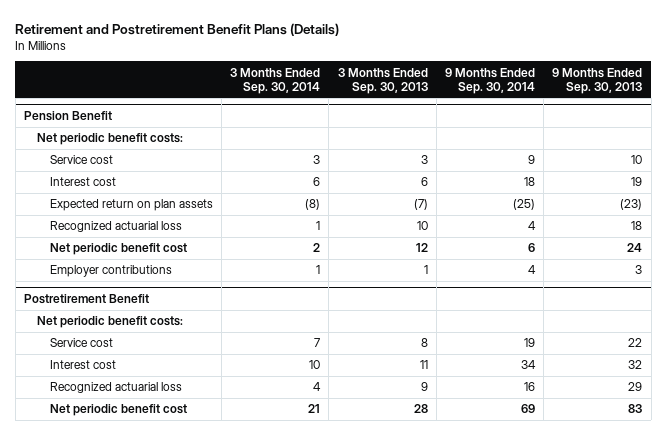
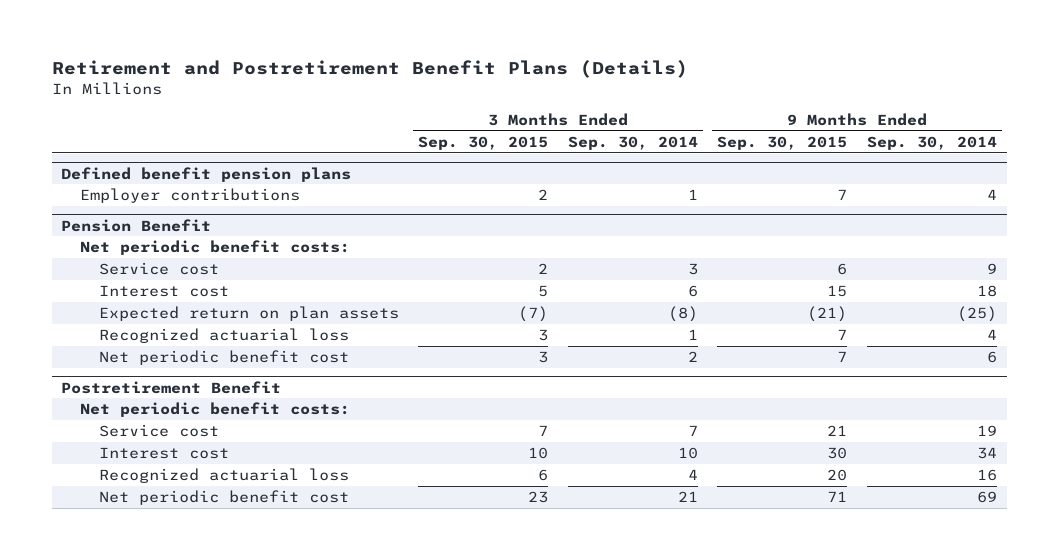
[337,67,428,94] 3 Months Ended Sep. 30, 2013 -> none
[552,67,643,94] 9 Months Ended Sep. 30, 2013 -> none
none -> [418,136,549,151] Sep. 30, 2015
none -> [717,136,848,151] Sep. 30, 2015
none -> [61,166,352,182] Defined benefit pension plans
none -> [80,188,301,204] Employer contributions
[49,265,172,278] Employer contributions -> none

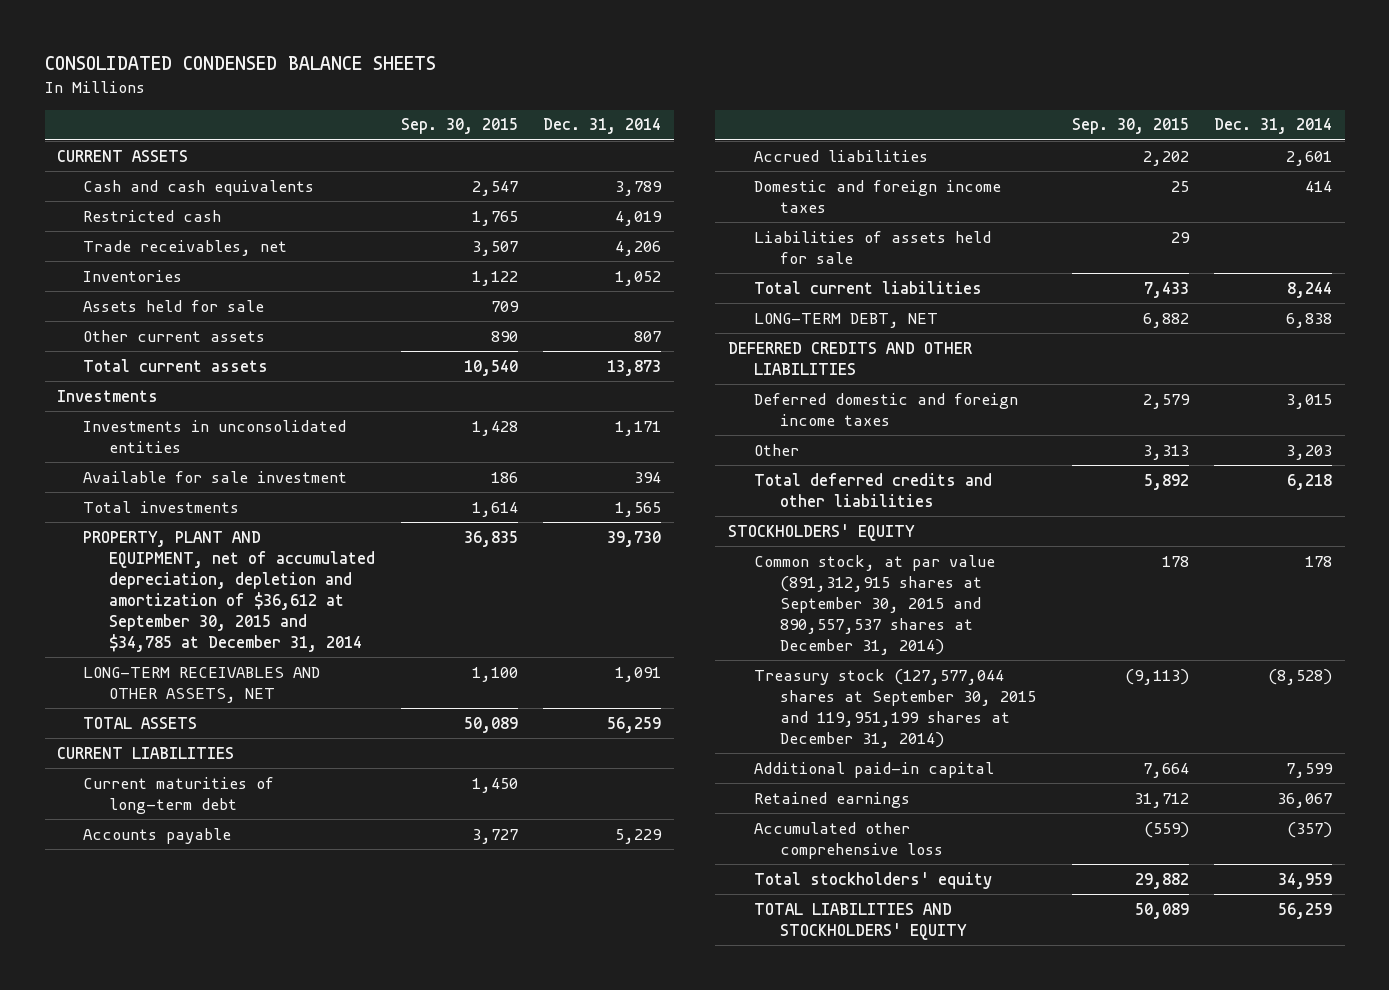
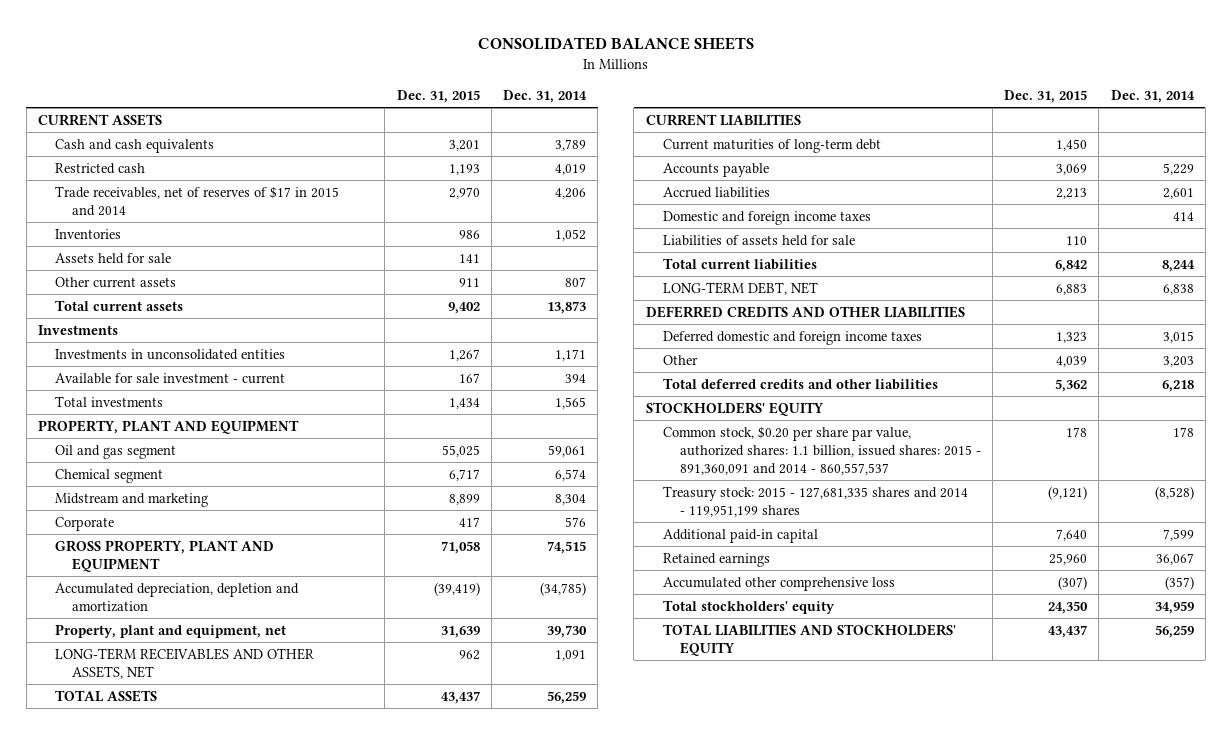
[44,56,436,71] CONSOLIDATED CONDENSED BALANCE SHEETS -> [477,36,754,50] CONSOLIDATED BALANCE SHEETS
[400,118,518,135] Sep. 30, 2015 -> none
none -> [396,89,480,103] Dec. 31, 2015
[83,239,288,256] Trade receivables, net -> [55,185,340,216] Trade receivables, net of reserves of $17 in 2015 and 2014
[83,470,348,483] Available for sale investment -> [55,372,286,384] Available for sale investment - current
none -> [38,419,300,434] PROPERTY, PLANT AND EQUIPMENT
none -> [55,444,177,459] Oil and gas segment
none -> [55,468,164,483] Chemical segment
none -> [55,492,209,507] Midstream and marketing
none -> [55,516,115,531] Corporate
none -> [55,539,275,572] GROSS PROPERTY, PLANT AND EQUIPMENT
none -> [55,582,300,612] Accumulated depreciation, depletion and amortization
[83,530,376,652] PROPERTY, PLANT AND EQUIPMENT, net of accumulated depreciation, depletion and amortization of $36,612 at September 30, 2015 and $34,785 at December 31, 2014 -> [55,623,287,638] Property, plant and equipment, net
[754,554,996,655] Common stock, at par value (891,312,915 shares at September 30, 2015 and 890,557,537 shares at December 31, 2014) -> [662,425,981,475] Common stock, $0.20 per share par value, authorized shares: 1.1 billion, issued shares: 2015 - 891,360,091 and 2014 - 860,557,537
[754,668,1037,748] Treasury stock (127,577,044 shares at September 30, 2015 and 119,951,199 shares at December 31, 2014) -> [662,485,968,517] Treasury stock: 2015 - 127,681,335 shares and 2014 - 119,951,199 shares

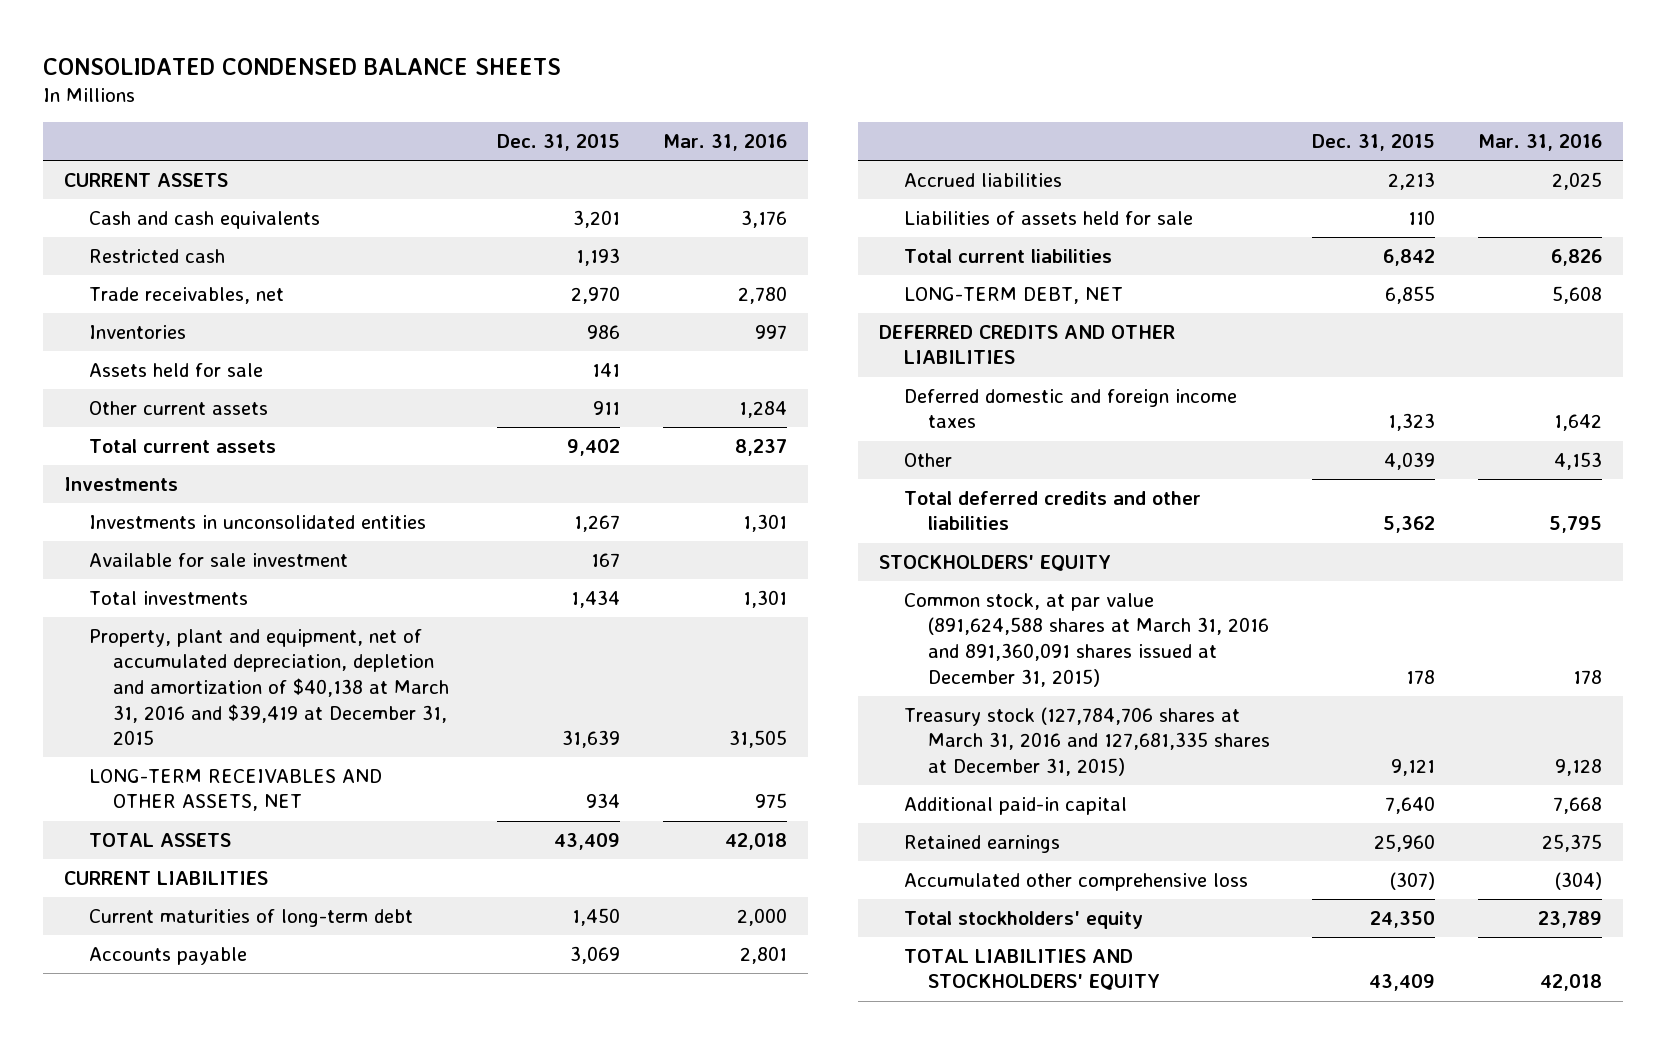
[477,36,754,50] CONSOLIDATED BALANCE SHEETS -> [43,57,562,75] CONSOLIDATED CONDENSED BALANCE SHEETS
[502,89,587,103] Dec. 31, 2014 -> none
none -> [662,134,787,152] Mar. 31, 2016
[55,185,340,216] Trade receivables, net of reserves of $17 in 2015 and 2014 -> [88,286,284,304] Trade receivables, net
[55,372,286,384] Available for sale investment - current -> [88,552,348,567] Available for sale investment
[38,419,300,434] PROPERTY, PLANT AND EQUIPMENT -> none
[55,444,177,459] Oil and gas segment -> none
[55,468,164,483] Chemical segment -> none
[55,492,209,507] Midstream and marketing -> none
[55,516,115,531] Corporate -> none
[55,539,275,572] GROSS PROPERTY, PLANT AND EQUIPMENT -> none
[55,582,300,612] Accumulated depreciation, depletion and amortization -> none
[55,623,287,638] Property, plant and equipment, net -> [88,628,450,746] Property, plant and equipment, net of accumulated depreciation, depletion and amortization of $40,138 at March 31, 2016 and $39,419 at December 31, 2015
[458,649,480,660] 962 -> [586,793,621,809] 934
[440,690,480,704] 43,437 -> [554,832,621,850] 43,409
[662,210,871,225] Domestic and foreign income taxes -> none
[1056,283,1088,295] 6,883 -> [1385,285,1436,304] 6,855
[662,425,981,475] Common stock, $0.20 per share par value, authorized shares: 1.1 billion, issued shares: 2015 - 891,360,091 and 2014 - 860,557,537 -> [903,592,1270,687] Common stock, at par value (891,624,588 shares at March 31, 2016 and 891,360,091 shares issued at December 31, 2015)
[662,485,968,517] Treasury stock: 2015 - 127,681,335 shares and 2014 - 119,951,199 shares -> [903,706,1271,776] Treasury stock (127,784,706 shares at March 31, 2016 and 127,681,335 shares at December 31, 2015)
[1048,485,1088,500] (9,121) -> [1391,758,1436,776] 9,121
[1048,624,1088,638] 43,437 -> [1369,974,1436,992] 43,409

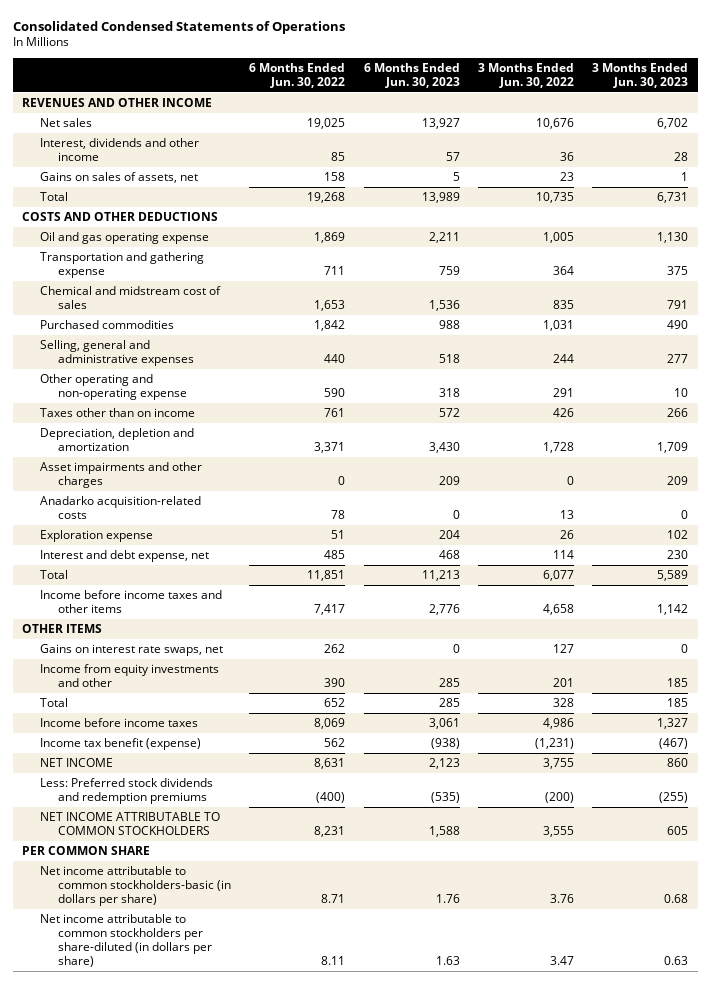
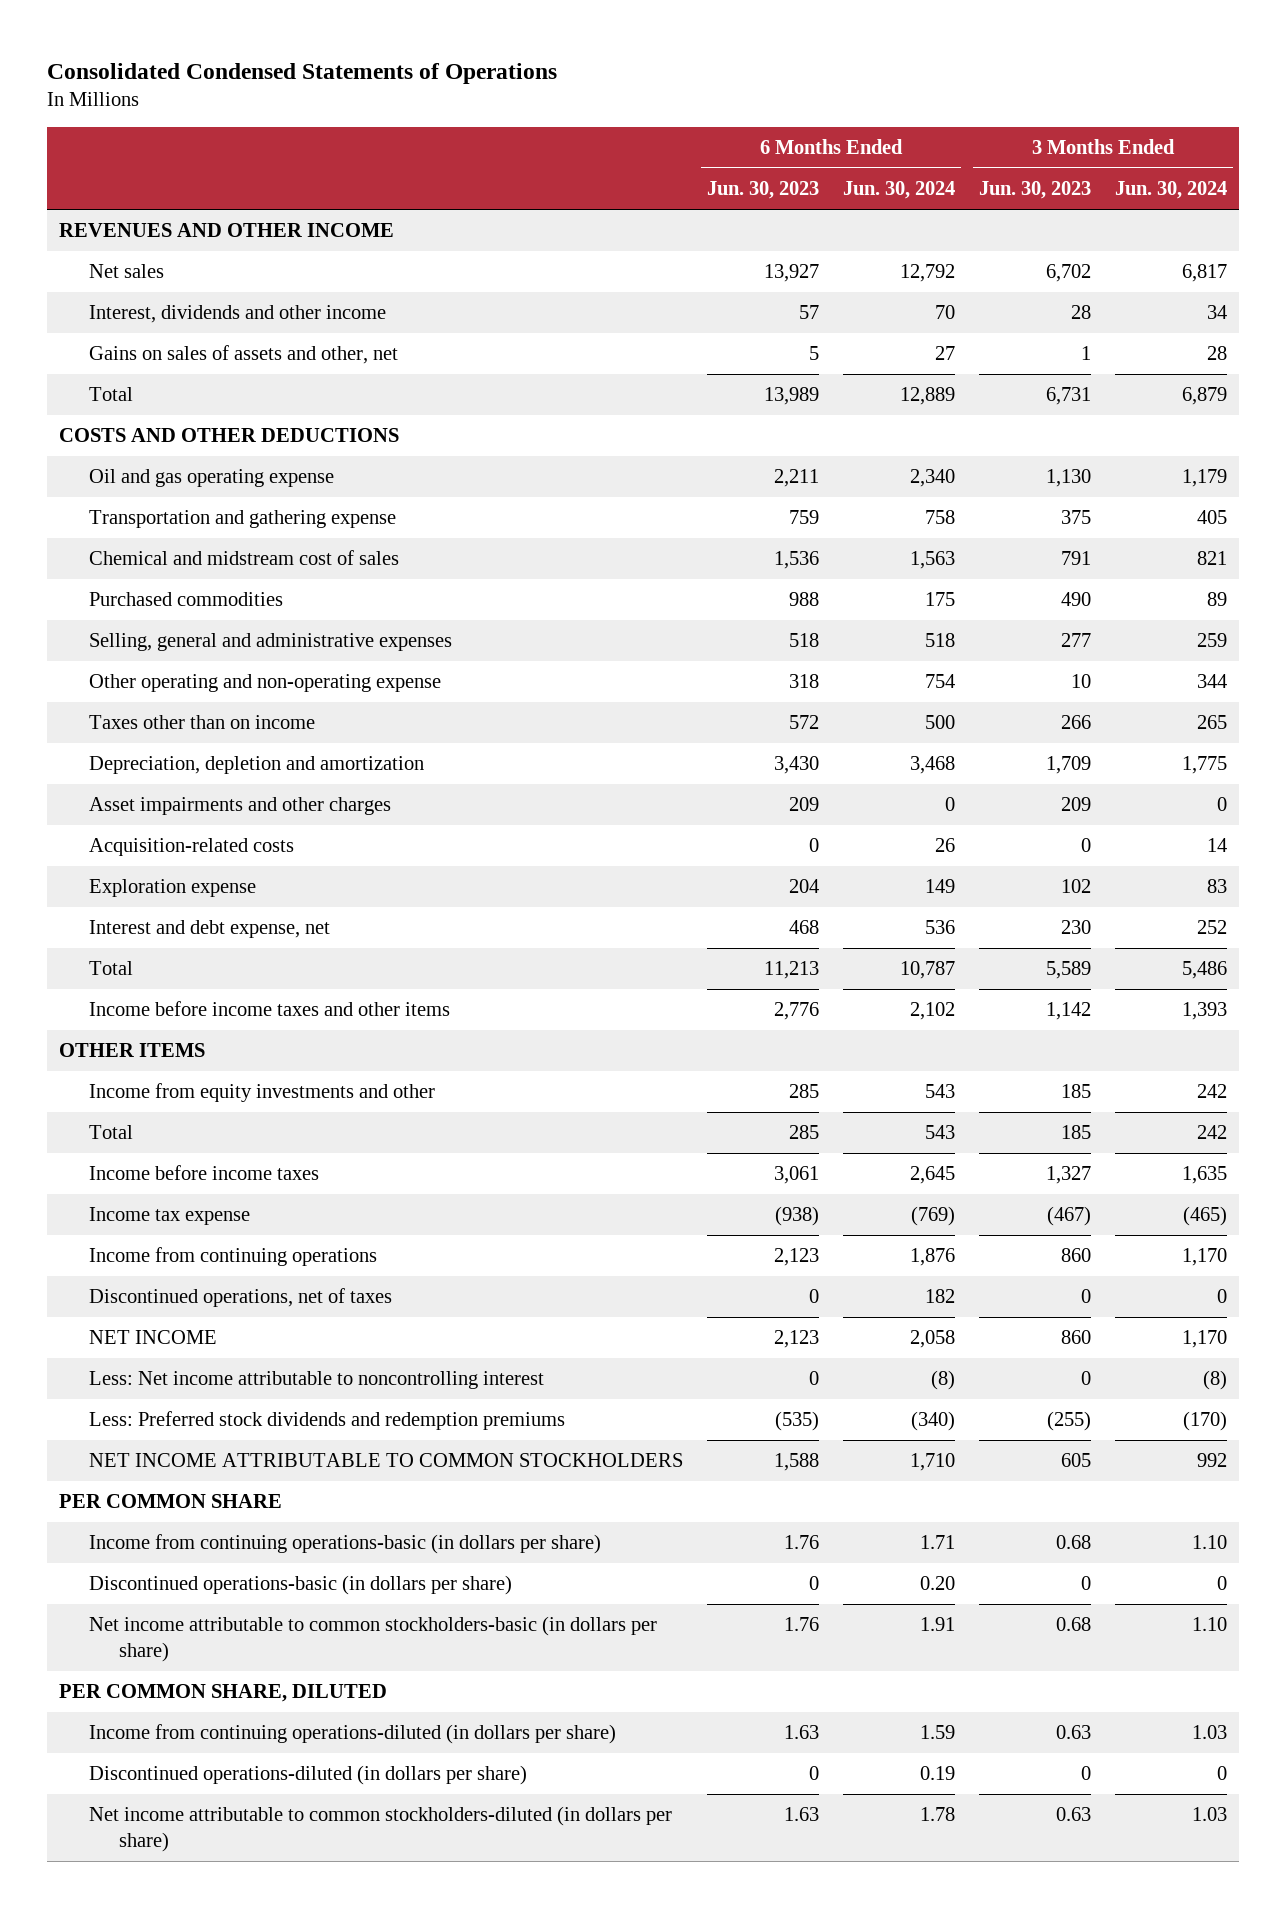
[249,62,346,88] 6 Months Ended Jun. 30, 2022 -> none
[477,62,574,88] 3 Months Ended Jun. 30, 2022 -> none
none -> [842,181,955,200] Jun. 30, 2024
none -> [1114,181,1227,200] Jun. 30, 2024
[40,172,199,184] Gains on sales of assets, net -> [88,345,398,365] Gains on sales of assets and other, net
[40,496,202,520] Anadarko acquisition-related costs -> [88,838,294,857] Acquisition-related costs
[40,644,224,657] Gains on interest rate swaps, net -> none
[40,738,202,751] Income tax benefit (expense) -> [88,1207,250,1226] Income tax expense
none -> [88,1247,377,1267] Income from continuing operations
none -> [88,1288,392,1308] Discontinued operations, net of taxes
none -> [88,1371,544,1390] Less: Net income attributable to noncontrolling interest
none -> [88,1534,601,1555] Income from continuing operations-basic (in dollars per share)
none -> [88,1575,512,1596] Discontinued operations-basic (in dollars per share)
none -> [58,1684,387,1703] PER COMMON SHARE, DILUTED
none -> [88,1724,616,1745] Income from continuing operations-diluted (in dollars per share)
none -> [88,1765,527,1786] Discontinued operations-diluted (in dollars per share)
[40,914,212,967] Net income attributable to common stockholders per share-diluted (in dollars per share) -> [88,1806,672,1852] Net income attributable to common stockholders-diluted (in dollars per share)

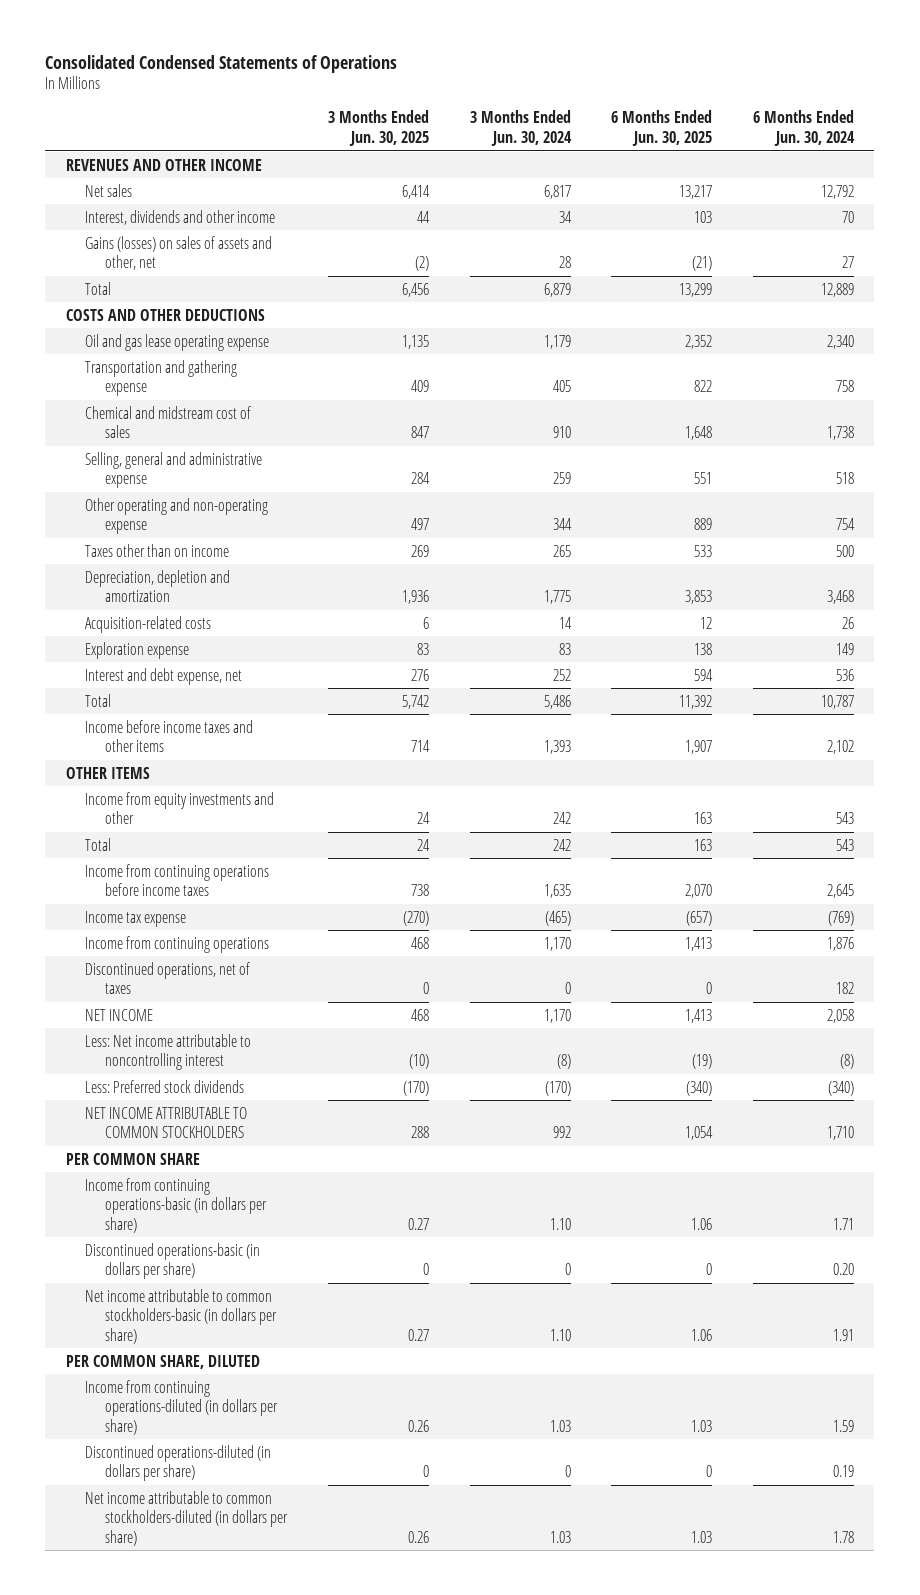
[706,181,819,200] Jun. 30, 2023 -> none
[978,181,1091,200] Jun. 30, 2023 -> none
none -> [328,110,430,146] 3 Months Ended Jun. 30, 2025
none -> [611,110,713,146] 6 Months Ended Jun. 30, 2025
[88,345,398,365] Gains on sales of assets and other, net -> [85,235,273,271] Gains (losses) on sales of assets and other, net
[88,469,334,488] Oil and gas operating expense -> [85,333,270,351] Oil and gas lease operating expense
[88,592,283,607] Purchased commodities -> none
[909,551,955,570] 1,563 -> [827,426,855,441] 1,738
[1196,551,1227,566] 821 -> [552,426,571,439] 910
[88,633,452,652] Selling, general and administrative expenses -> [85,451,263,489] Selling, general and administrative expense
[88,797,391,816] Asset impairments and other charges -> none
[88,1165,319,1181] Income before income taxes -> [85,863,270,897] Income from continuing operations before income taxes
[88,1411,565,1431] Less: Preferred stock dividends and redemption premiums -> [85,1079,245,1093] Less: Preferred stock dividends

